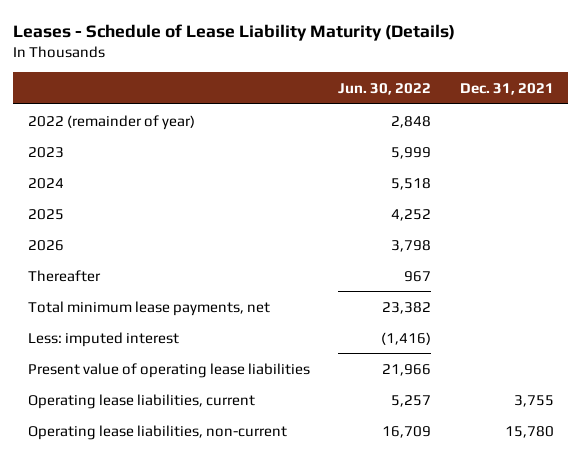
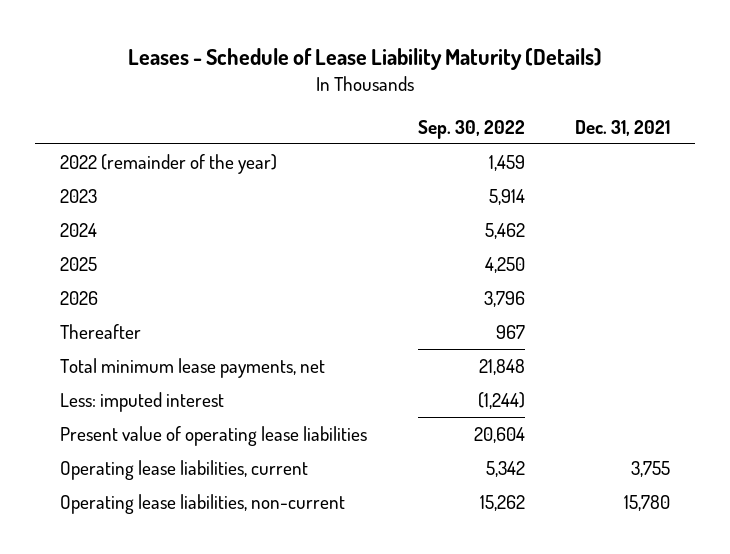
[338,83,432,96] Jun. 30, 2022 -> none
none -> [417,119,525,139] Sep. 30, 2022
[27,114,195,130] 2022 (remainder of year) -> [60,153,278,174] 2022 (remainder of the year)

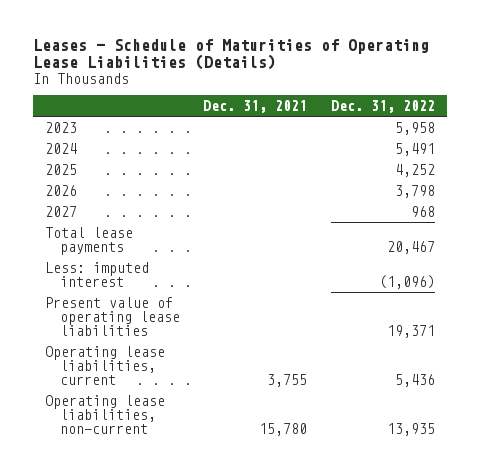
[128,47,603,70] Leases - Schedule of Lease Liability Maturity (Details) -> [32,38,429,71] Leases - Schedule of Maturities of Operating Lease Liabilities (Details)
[417,119,525,139] Sep. 30, 2022 -> none
none -> [330,100,435,114] Dec. 31, 2022
[60,153,278,174] 2022 (remainder of the year) -> none
[60,323,142,339] Thereafter -> none
none -> [44,205,77,217] 2027
[60,357,326,378] Total minimum lease payments, net -> [44,226,133,255] Total lease payments

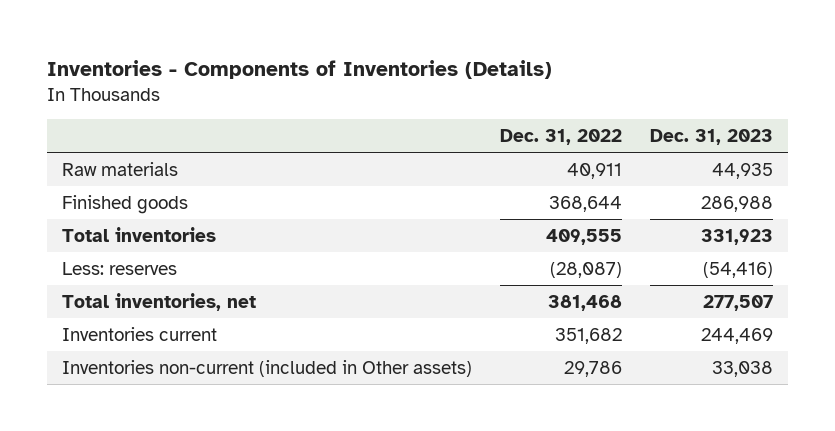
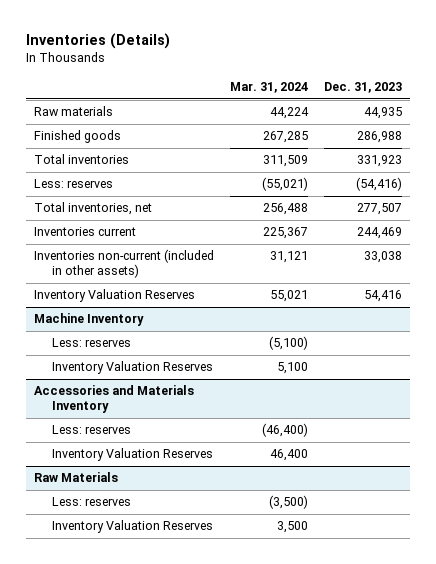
[47,60,553,80] Inventories - Components of Inventories (Details) -> [25,33,170,50] Inventories (Details)
[499,129,622,146] Dec. 31, 2022 -> none
none -> [229,82,308,94] Mar. 31, 2024
[61,359,472,377] Inventories non-current (included in Other assets) -> [33,249,214,279] Inventories non-current (included in other assets)
none -> [33,289,195,303] Inventory Valuation Reserves
none -> [33,313,144,327] Machine Inventory
none -> [51,338,131,348] Less: reserves
none -> [51,361,213,375] Inventory Valuation Reserves
none -> [33,385,194,414] Accessories and Materials Inventory
none -> [51,425,131,435] Less: reserves
none -> [51,448,213,462] Inventory Valuation Reserves
none -> [33,472,118,483] Raw Materials
none -> [51,497,131,507] Less: reserves
none -> [51,520,213,534] Inventory Valuation Reserves

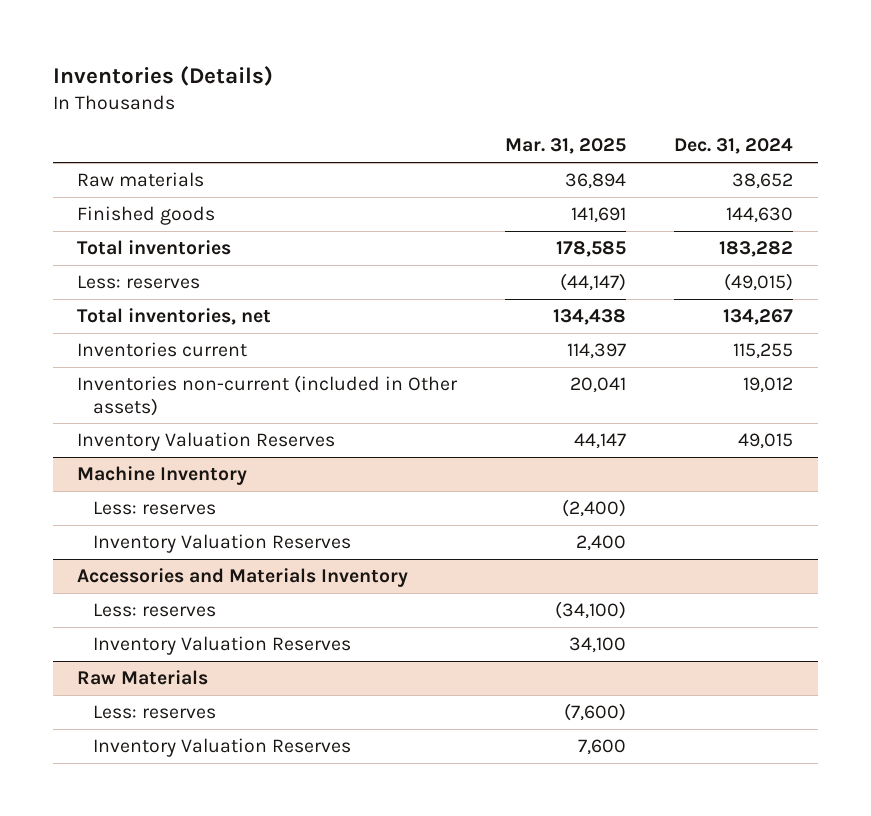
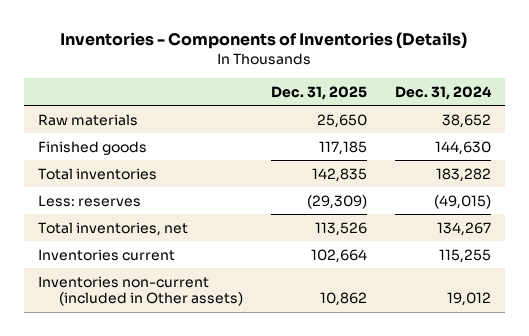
[52,65,273,86] Inventories (Details) -> [60,32,468,50] Inventories - Components of Inventories (Details)
[505,138,627,155] Mar. 31, 2025 -> none
none -> [271,85,368,100] Dec. 31, 2025
[77,431,336,451] Inventory Valuation Reserves -> none
[77,465,248,485] Machine Inventory -> none
[92,500,216,515] Less: reserves -> none
[92,533,351,553] Inventory Valuation Reserves -> none
[77,567,409,587] Accessories and Materials Inventory -> none
[92,602,216,617] Less: reserves -> none
[92,635,351,655] Inventory Valuation Reserves -> none
[77,669,209,685] Raw Materials -> none
[92,704,216,719] Less: reserves -> none
[92,737,351,757] Inventory Valuation Reserves -> none

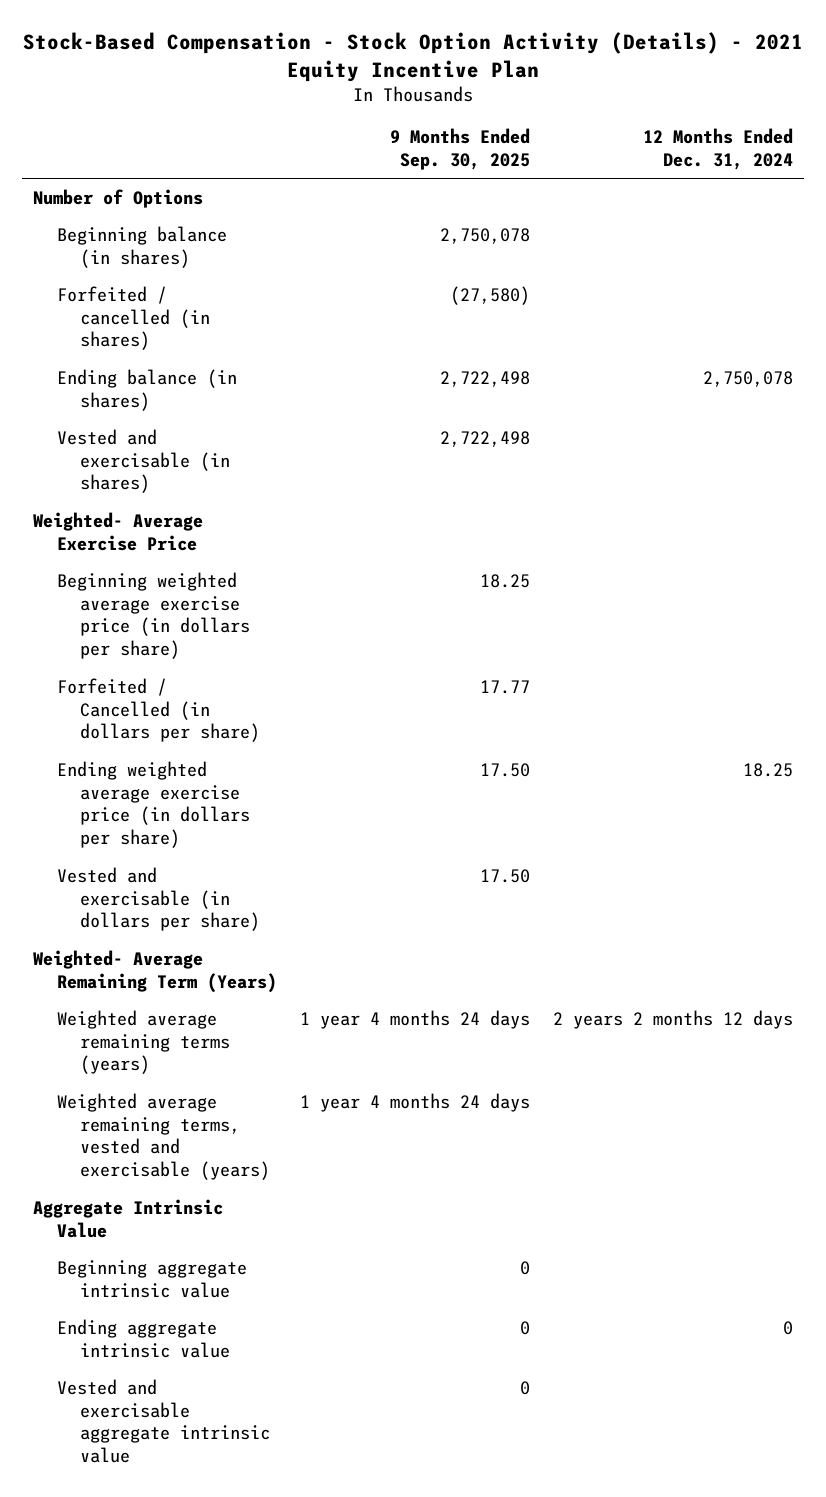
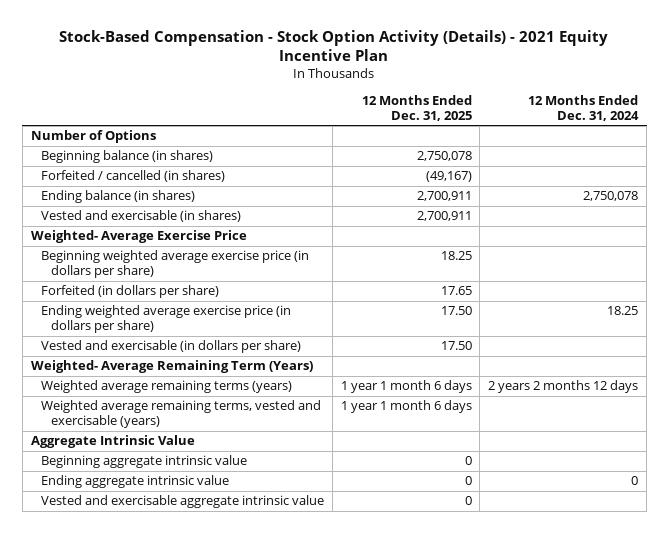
[389,128,530,171] 9 Months Ended Sep. 30, 2025 -> none
none -> [361,94,472,121] 12 Months Ended Dec. 31, 2025
[56,677,261,743] Forfeited / Cancelled (in dollars per share) -> [40,285,219,299] Forfeited (in dollars per share)

